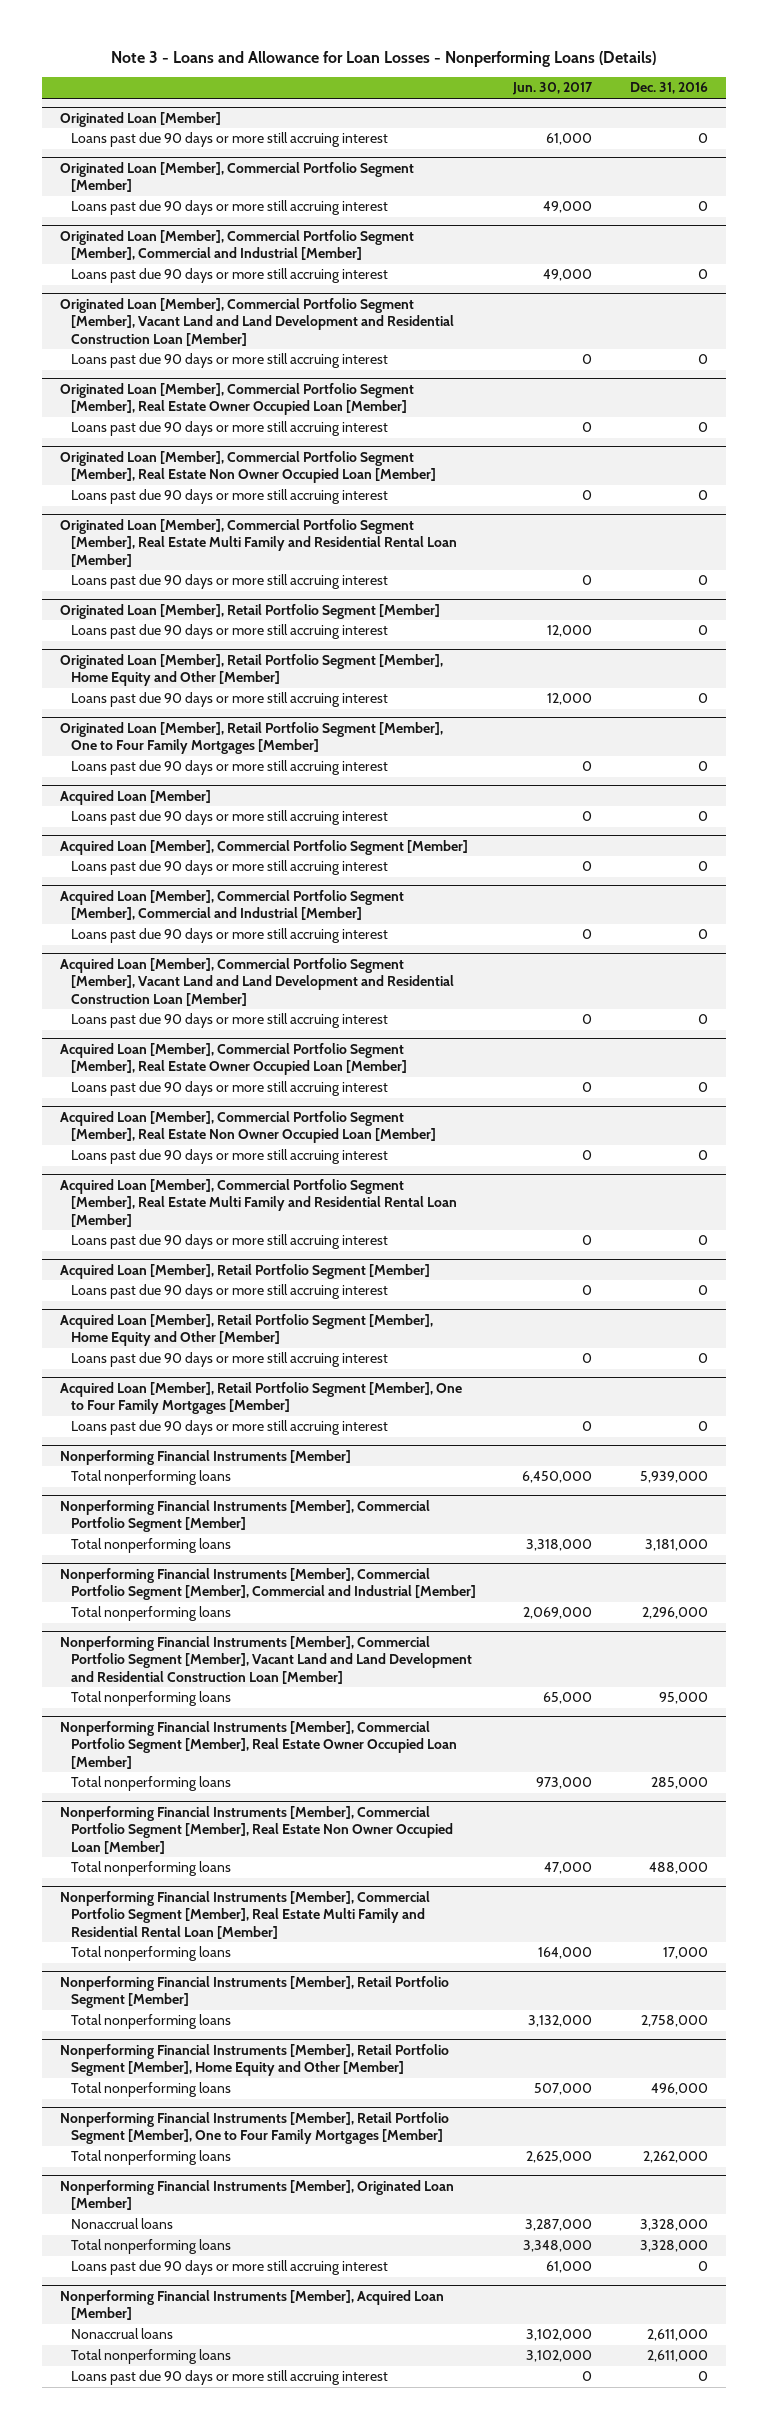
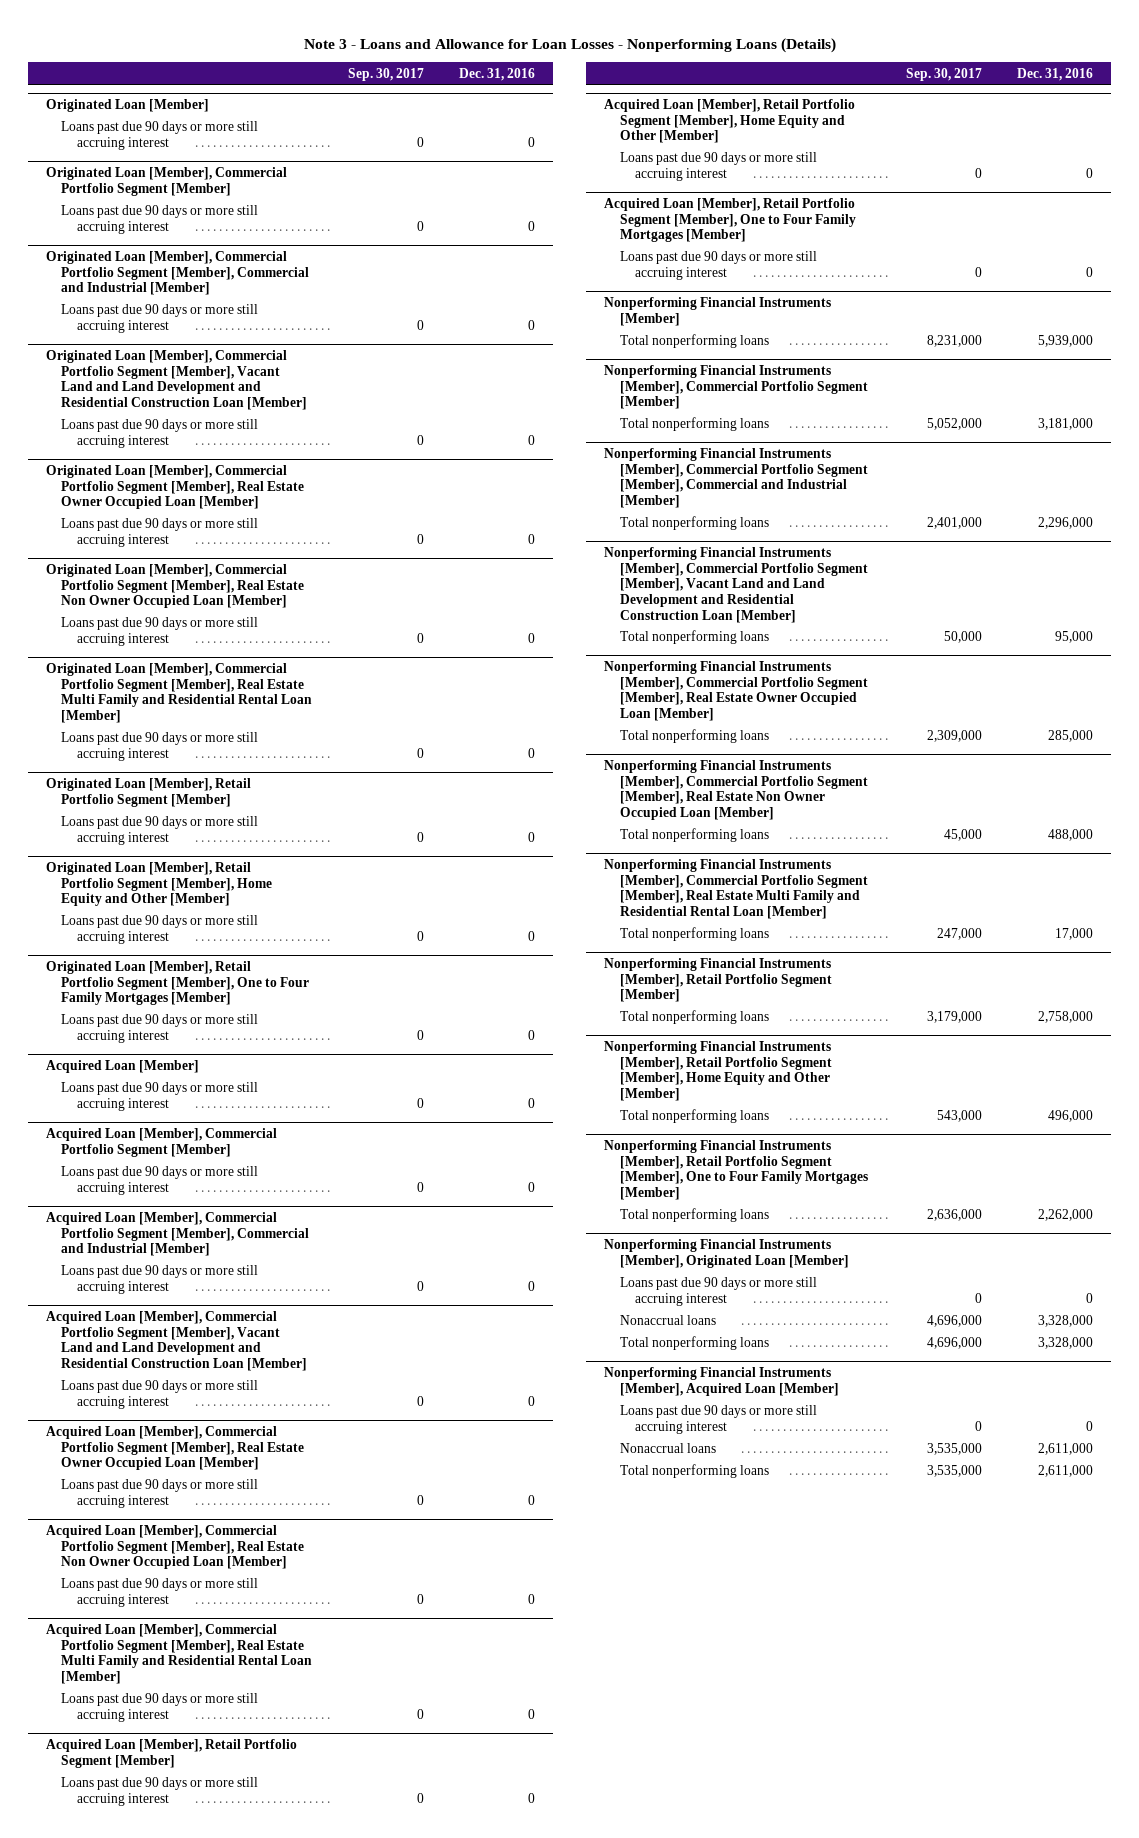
[512,82,594,96] Jun. 30, 2017 -> none
none -> [347,67,424,81] Sep. 30, 2017
[71,2260,389,2276] Loans past due 90 days or more still accruing interest -> [619,1277,817,1307] Loans past due 90 days or more still accruing interest
[71,2370,389,2386] Loans past due 90 days or more still accruing interest -> [619,1405,817,1435] Loans past due 90 days or more still accruing interest

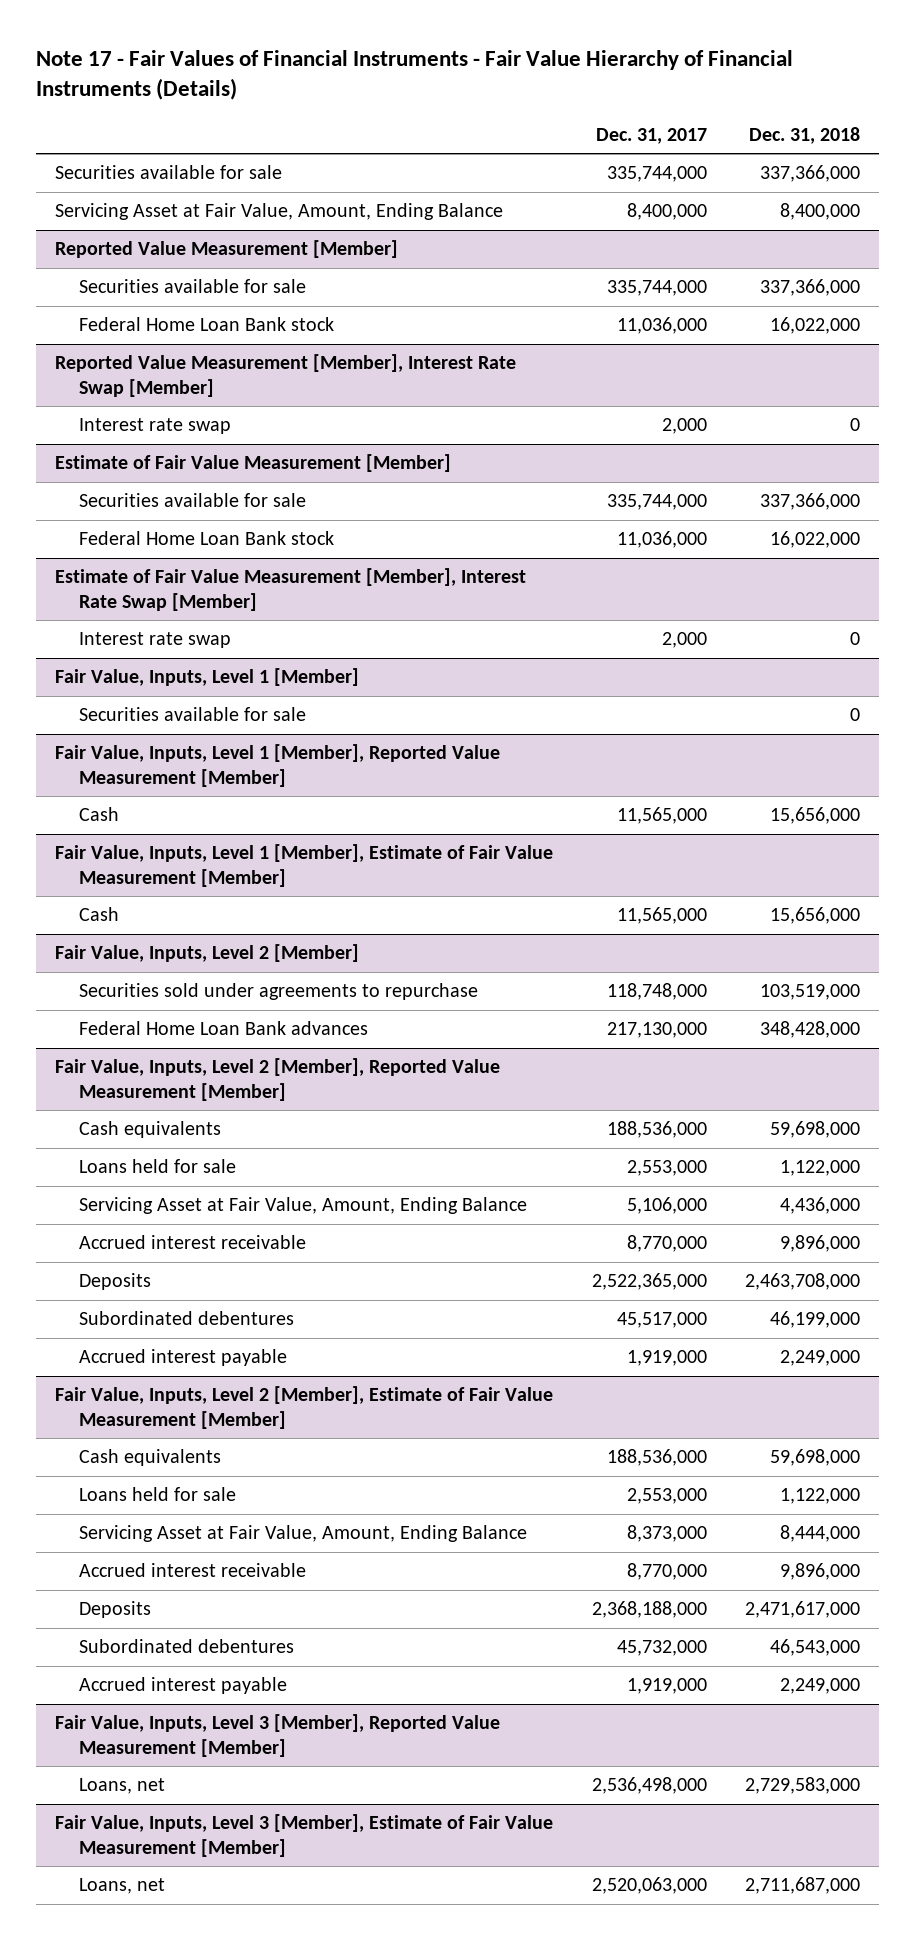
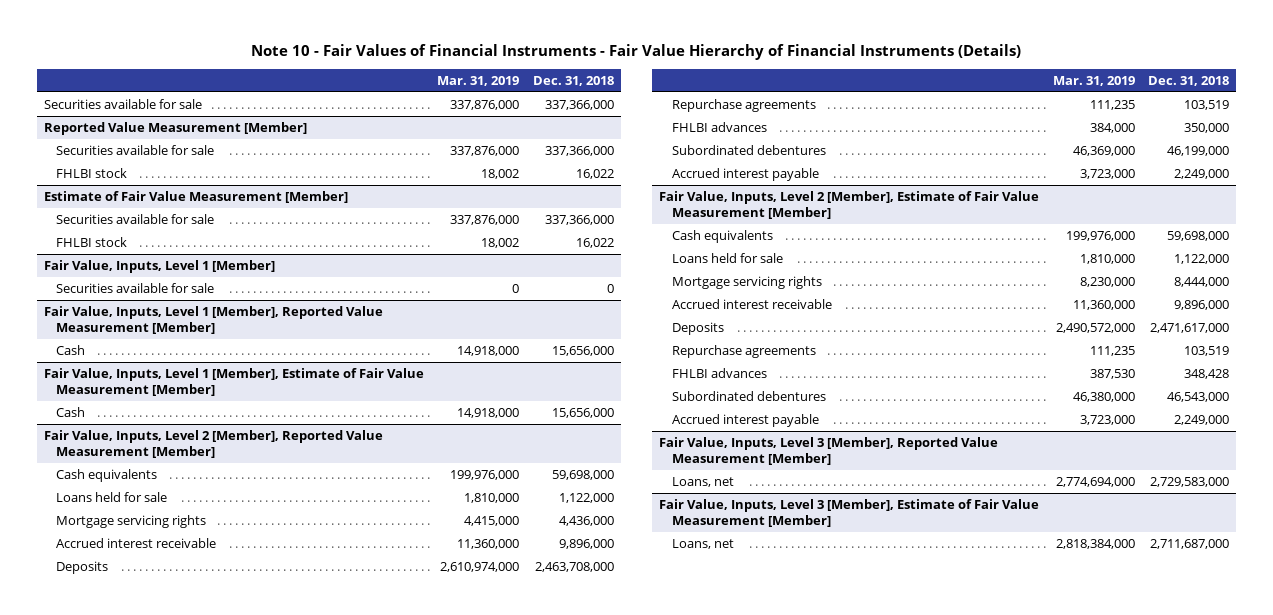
[36,50,794,101] Note 17 - Fair Values of Financial Instruments - Fair Value Hierarchy of Financial Instruments (Details) -> [251,44,1022,61] Note 10 - Fair Values of Financial Instruments - Fair Value Hierarchy of Financial Instruments (Details)
[595,127,707,144] Dec. 31, 2017 -> none
none -> [437,75,520,86] Mar. 31, 2019
[55,203,504,221] Servicing Asset at Fair Value, Amount, Ending Balance -> none
[79,317,335,332] Federal Home Loan Bank stock -> none
[55,354,517,397] Reported Value Measurement [Member], Interest Rate Swap [Member] -> none
[79,418,232,435] Interest rate swap -> none
none -> [56,168,128,179] FHLBI stock
[79,531,335,546] Federal Home Loan Bank stock -> none
[55,568,527,611] Estimate of Fair Value Measurement [Member], Interest Rate Swap [Member] -> none
[79,632,232,649] Interest rate swap -> none
none -> [56,237,128,248] FHLBI stock
[55,944,360,963] Fair Value, Inputs, Level 2 [Member] -> none
[79,983,479,1001] Securities sold under agreements to repurchase -> none
[79,1021,369,1036] Federal Home Loan Bank advances -> none
[79,1197,528,1215] Servicing Asset at Fair Value, Amount, Ending Balance -> [56,515,207,529] Mortgage servicing rights
none -> [671,99,816,113] Repurchase agreements
none -> [671,122,767,133] FHLBI advances
[79,1525,528,1543] Servicing Asset at Fair Value, Amount, Ending Balance -> [671,276,822,290] Mortgage servicing rights
none -> [671,345,816,359] Repurchase agreements
none -> [671,368,767,379] FHLBI advances

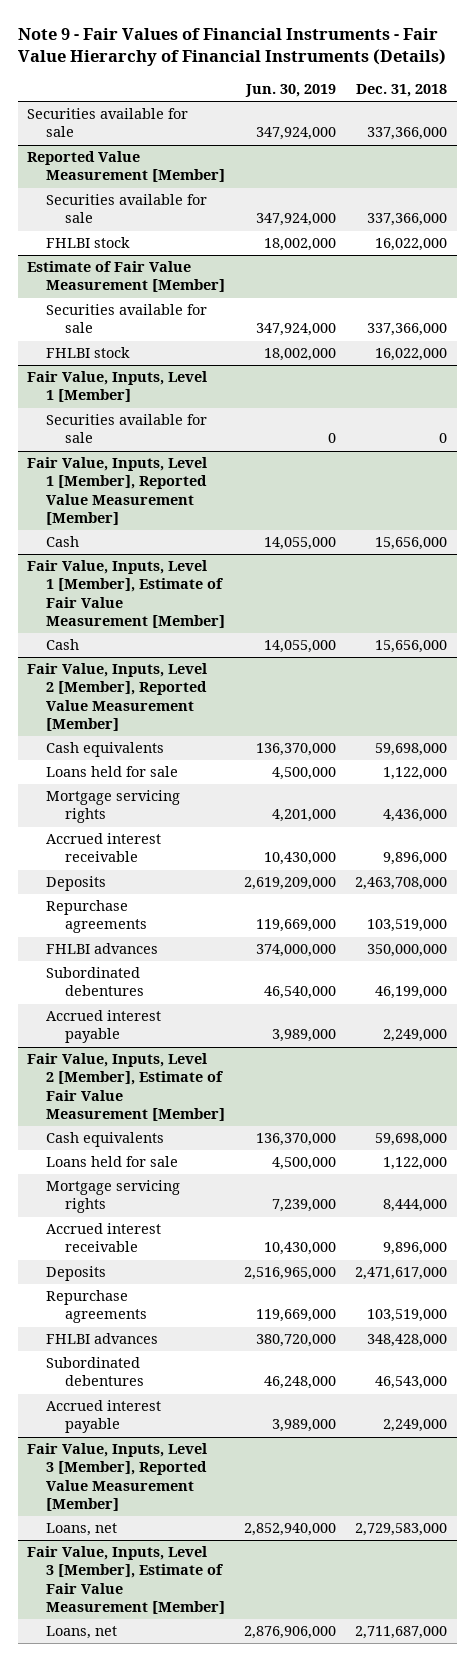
[251,44,1022,61] Note 10 - Fair Values of Financial Instruments - Fair Value Hierarchy of Financial Instruments (Details) -> [17,27,446,67] Note 9 - Fair Values of Financial Instruments - Fair Value Hierarchy of Financial Instruments (Details)
[437,75,520,86] Mar. 31, 2019 -> none
none -> [245,84,337,98] Jun. 30, 2019
[575,169,614,180] 16,022 -> [375,238,448,252] 16,022,000
[575,238,614,249] 16,022 -> [375,348,448,362] 16,022,000
[1184,100,1230,111] 103,519 -> [367,919,448,933] 103,519,000
[1184,123,1230,134] 350,000 -> [367,944,448,958] 350,000,000
[1184,346,1230,357] 103,519 -> [367,1309,448,1323] 103,519,000
[1184,369,1230,380] 348,428 -> [367,1334,448,1348] 348,428,000

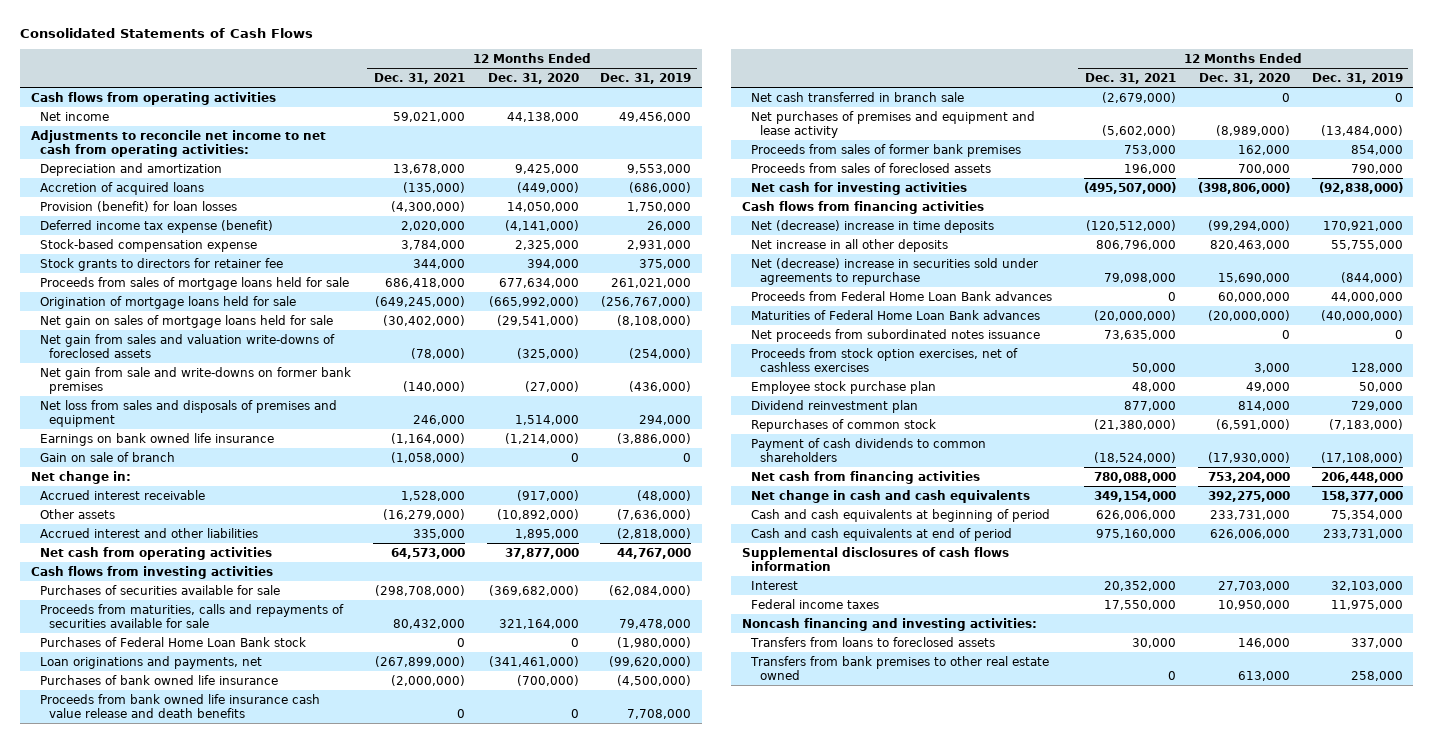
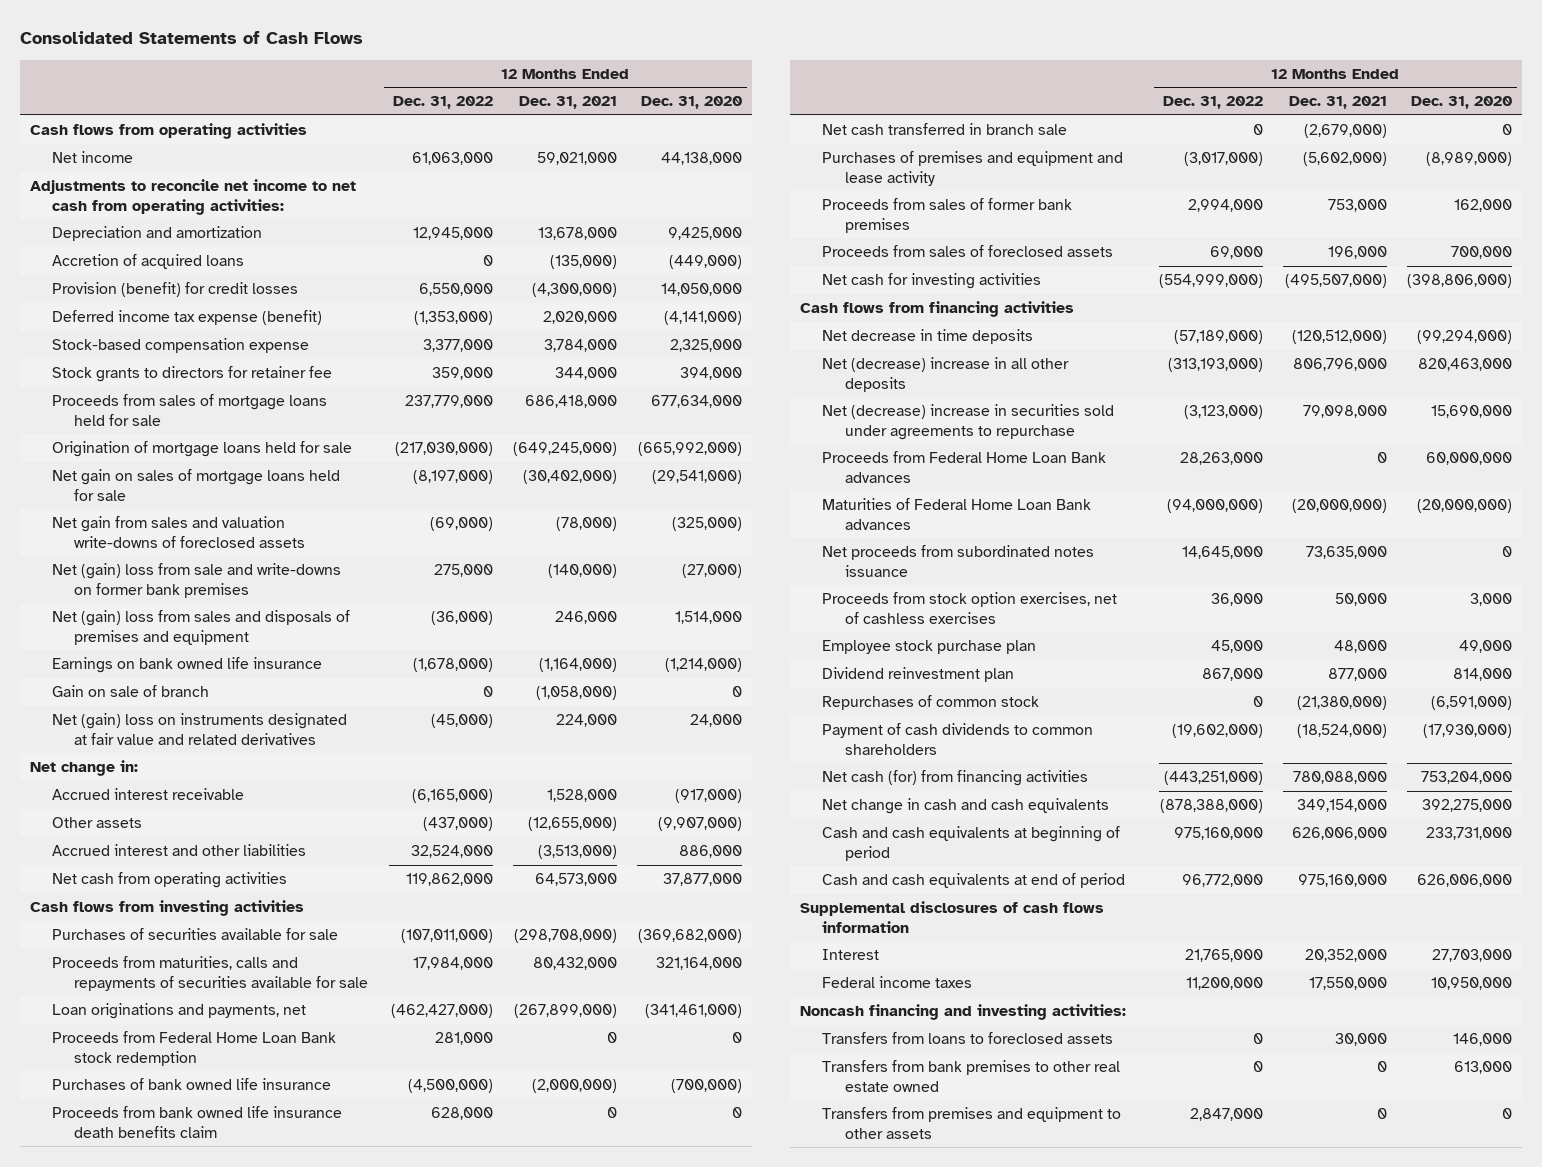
[600,72,692,84] Dec. 31, 2019 -> none
none -> [392,96,493,110] Dec. 31, 2022
[39,200,237,212] Provision (benefit) for loan losses -> [52,282,299,298] Provision (benefit) for credit losses
[39,366,351,395] Net gain from sale and write-downs on former bank premises -> [52,563,342,598] Net (gain) loss from sale and write-downs on former bank premises
[39,399,337,428] Net loss from sales and disposals of premises and equipment -> [52,610,351,645] Net (gain) loss from sales and disposals of premises and equipment
none -> [52,713,348,745] Net (gain) loss on instruments designated at fair value and related derivatives
[382,508,465,520] (16,279,000) -> [527,817,617,832] (12,655,000)
[496,508,579,520] (10,892,000) -> [657,817,742,832] (9,907,000)
[412,528,465,539] 335,000 -> [537,845,617,860] (3,513,000)
[514,528,579,539] 1,895,000 -> [678,845,742,859] 886,000
[39,636,306,647] Purchases of Federal Home Loan Bank stock -> none
none -> [52,1031,337,1066] Proceeds from Federal Home Loan Bank stock redemption
[39,693,320,719] Proceeds from bank owned life insurance cash value release and death benefits -> [52,1106,343,1138] Proceeds from bank owned life insurance death benefits claim
[751,110,1036,139] Net purchases of premises and equipment and lease activity -> [822,151,1124,186] Purchases of premises and equipment and lease activity
[751,219,995,233] Net (decrease) increase in time deposits -> [822,329,1034,345] Net decrease in time deposits
[751,238,949,252] Net increase in all other deposits -> [822,357,1070,392] Net (decrease) increase in all other deposits
[751,470,981,484] Net cash from financing activities -> [822,770,1089,787] Net cash (for) from financing activities
none -> [822,1107,1122,1139] Transfers from premises and equipment to other assets

